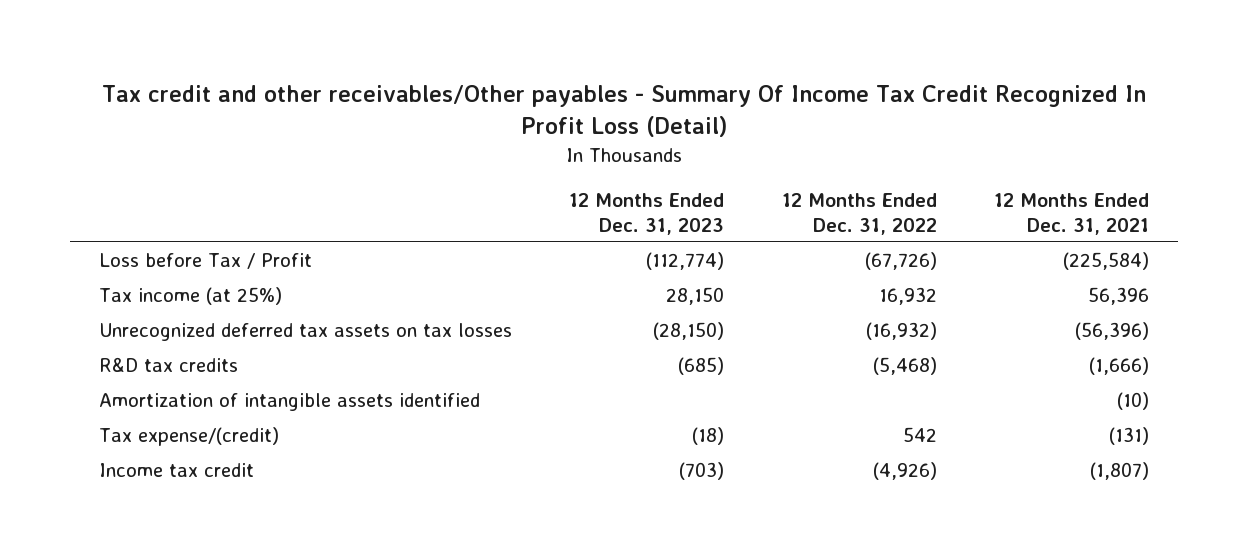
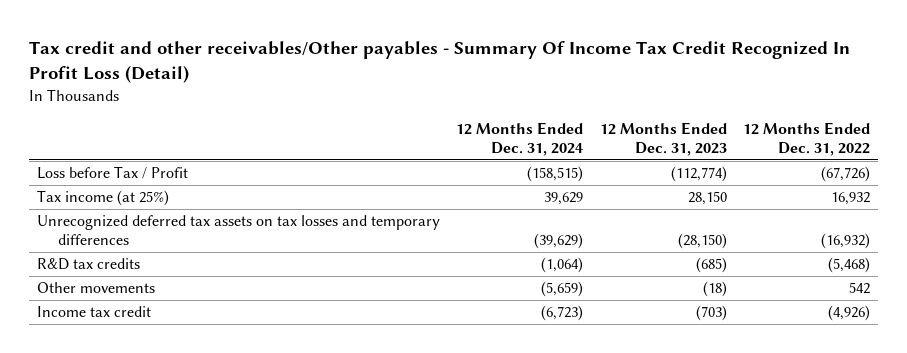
[993,192,1149,235] 12 Months Ended Dec. 31, 2021 -> none
none -> [456,122,584,157] 12 Months Ended Dec. 31, 2024
[98,323,512,342] Unrecognized deferred tax assets on tax losses -> [36,215,440,246] Unrecognized deferred tax assets on tax losses and temporary differences
[98,393,480,412] Amortization of intangible assets identified -> none
[98,427,279,447] Tax expense/(credit) -> [36,282,155,294] Other movements

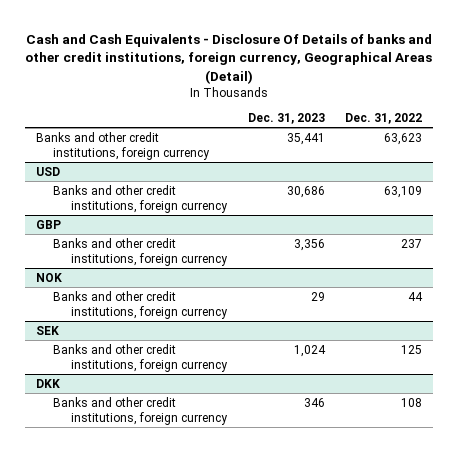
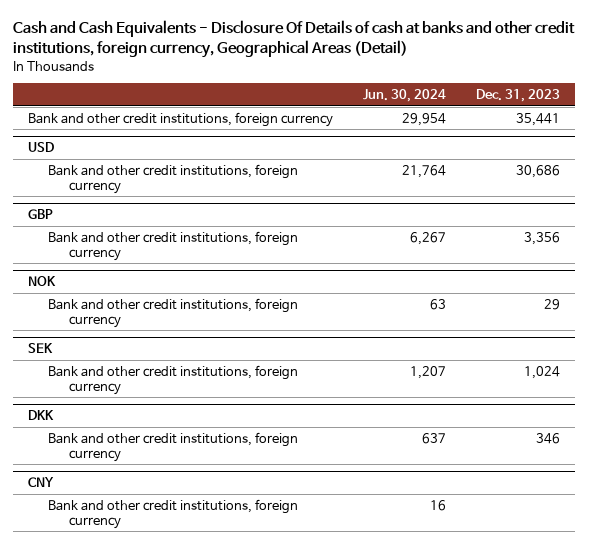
[24,33,432,84] Cash and Cash Equivalents - Disclosure Of Details of banks and other credit institutions, foreign currency, Geographical Areas (Detail) -> [13,20,576,59] Cash and Cash Equivalents - Disclosure Of Details of cash at banks and other credit institutions, foreign currency, Geographical Areas (Detail)
[345,112,423,124] Dec. 31, 2022 -> none
none -> [363,89,447,103] Jun. 30, 2024
[35,131,211,160] Banks and other credit institutions, foreign currency -> [28,111,334,127] Bank and other credit institutions, foreign currency
[53,184,229,213] Banks and other credit institutions, foreign currency -> [48,163,299,194] Bank and other credit institutions, foreign currency
[53,237,229,266] Banks and other credit institutions, foreign currency -> [48,230,299,261] Bank and other credit institutions, foreign currency
[53,290,229,319] Banks and other credit institutions, foreign currency -> [48,297,299,328] Bank and other credit institutions, foreign currency
[53,343,229,372] Banks and other credit institutions, foreign currency -> [48,364,299,395] Bank and other credit institutions, foreign currency
[53,396,229,425] Banks and other credit institutions, foreign currency -> [48,431,299,462] Bank and other credit institutions, foreign currency
none -> [28,477,55,488] CNY
none -> [48,498,299,529] Bank and other credit institutions, foreign currency

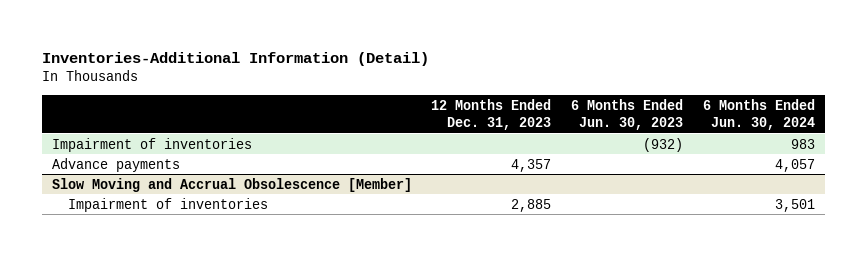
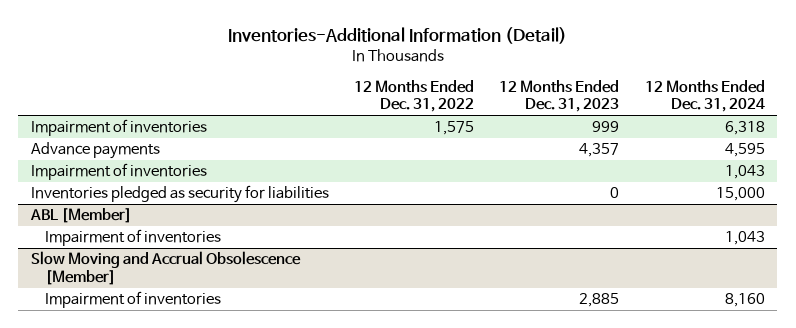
[571,98,684,130] 6 Months Ended Jun. 30, 2023 -> none
[702,98,815,130] 6 Months Ended Jun. 30, 2024 -> none
none -> [354,79,475,113] 12 Months Ended Dec. 31, 2022
none -> [644,79,765,113] 12 Months Ended Dec. 31, 2024
none -> [30,119,207,137] Impairment of inventories
[51,137,252,152] Impairment of inventories -> [30,163,207,181] Impairment of inventories
none -> [30,185,329,204] Inventories pledged as security for liabilities
none -> [29,208,132,224] ABL [Member]
none -> [44,229,221,247] Impairment of inventories

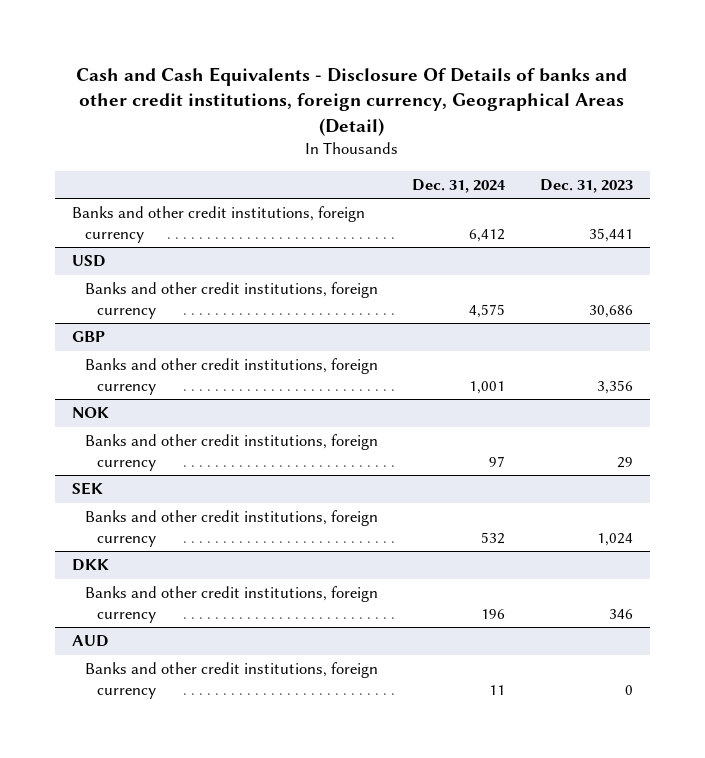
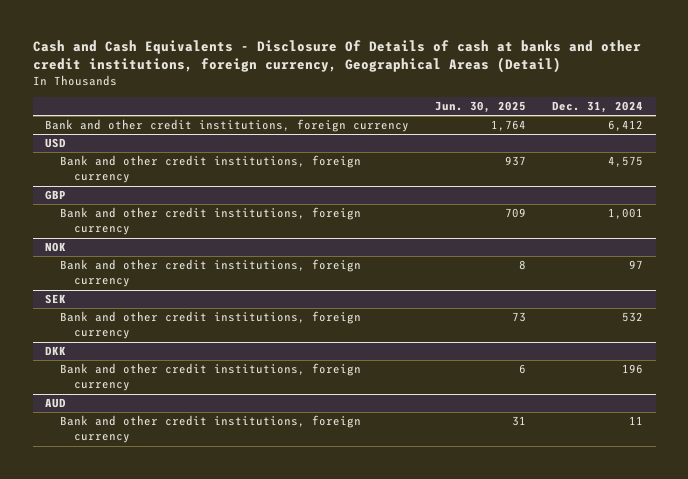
[76,66,628,136] Cash and Cash Equivalents - Disclosure Of Details of banks and other credit institutions, foreign currency, Geographical Areas (Detail) -> [32,39,641,74] Cash and Cash Equivalents - Disclosure Of Details of cash at banks and other credit institutions, foreign currency, Geographical Areas (Detail)
[539,178,633,193] Dec. 31, 2023 -> none
none -> [435,101,527,114] Jun. 30, 2025
[72,206,366,243] Banks and other credit institutions, foreign currency -> [45,119,410,133] Bank and other credit institutions, foreign currency
[84,282,378,319] Banks and other credit institutions, foreign currency -> [59,155,361,184] Bank and other credit institutions, foreign currency
[84,358,378,395] Banks and other credit institutions, foreign currency -> [59,207,361,236] Bank and other credit institutions, foreign currency
[84,434,378,471] Banks and other credit institutions, foreign currency -> [59,259,361,288] Bank and other credit institutions, foreign currency
[84,510,378,547] Banks and other credit institutions, foreign currency -> [59,311,361,340] Bank and other credit institutions, foreign currency
[84,586,378,623] Banks and other credit institutions, foreign currency -> [59,363,361,392] Bank and other credit institutions, foreign currency
[84,662,378,699] Banks and other credit institutions, foreign currency -> [59,415,361,444] Bank and other credit institutions, foreign currency

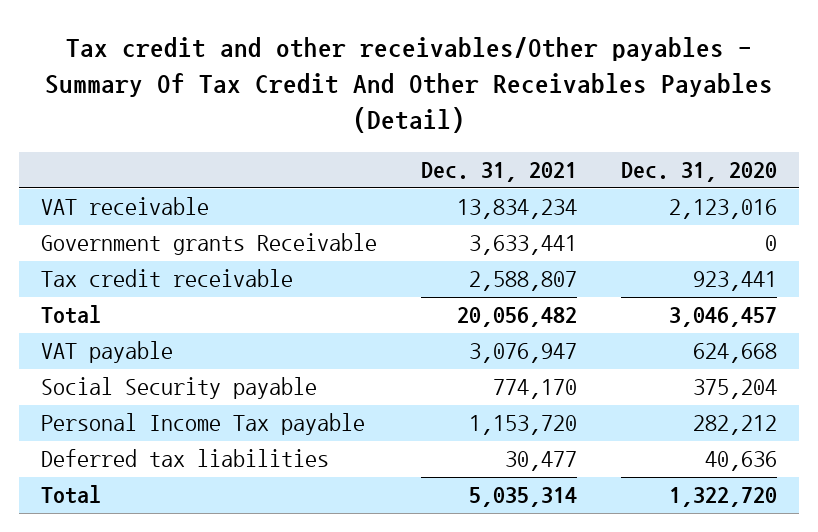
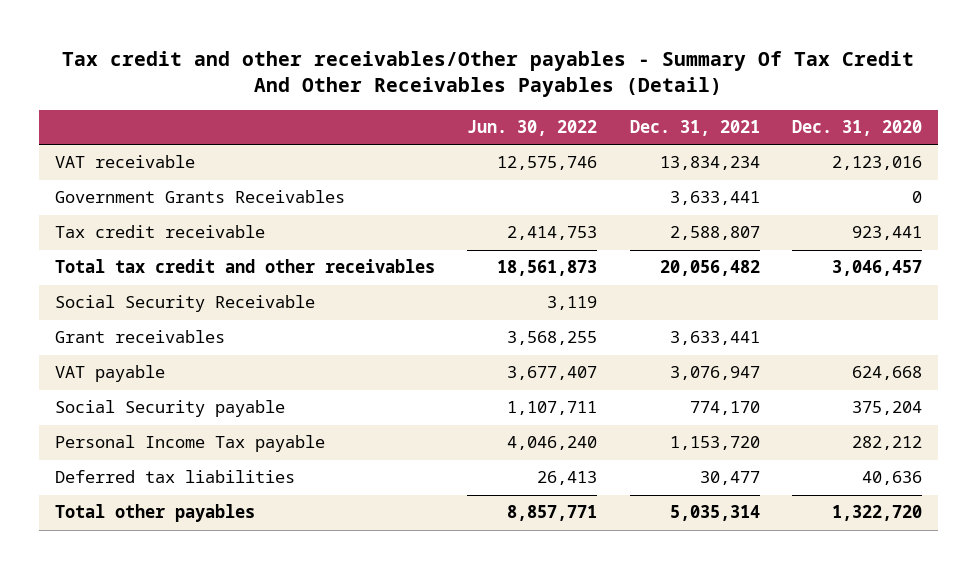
none -> [467,120,598,137] Jun. 30, 2022
[41,233,378,256] Government grants Receivable -> [55,190,346,204] Government Grants Receivables
[41,305,102,325] Total -> [55,259,436,274] Total tax credit and other receivables
none -> [55,295,316,313] Social Security Receivable
none -> [55,330,226,344] Grant receivables
[41,485,102,505] Total -> [55,504,256,523] Total other payables

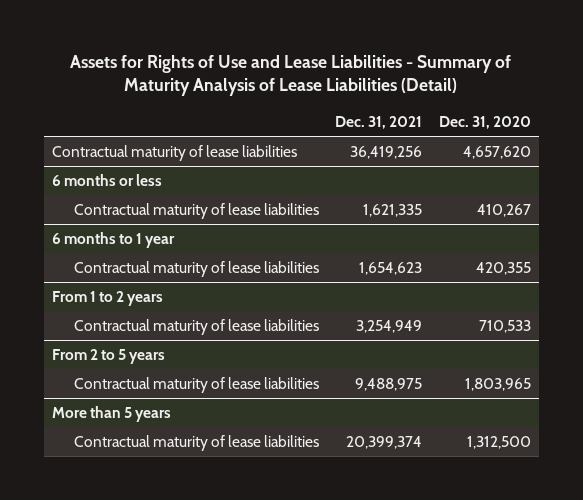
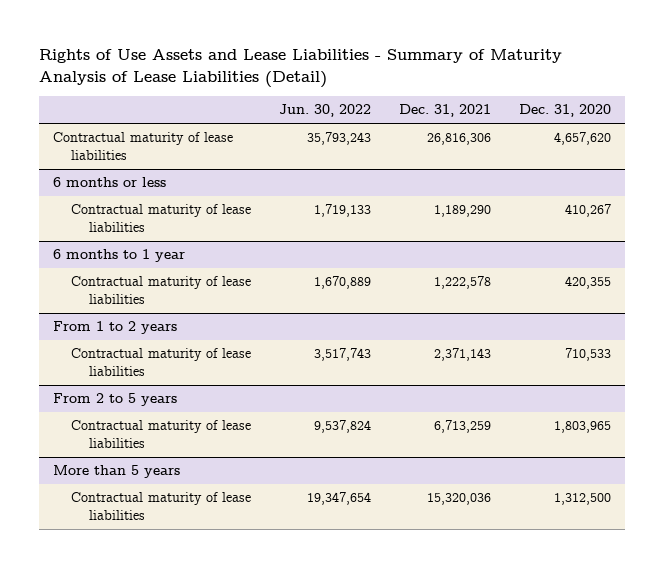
[70,54,512,97] Assets for Rights of Use and Lease Liabilities - Summary of Maturity Analysis of Lease Liabilities (Detail) -> [38,49,562,89] Rights of Use Assets and Lease Liabilities - Summary of Maturity Analysis of Lease Liabilities (Detail)
none -> [278,104,371,118] Jun. 30, 2022
[350,146,423,160] 36,419,256 -> [426,133,491,146] 26,816,306
[363,204,423,218] 1,621,335 -> [433,205,491,218] 1,189,290
[359,262,423,276] 1,654,623 -> [433,276,491,290] 1,222,578
[356,320,423,334] 3,254,949 -> [433,348,491,362] 2,371,143
[355,378,423,392] 9,488,975 -> [433,420,491,434] 6,713,259
[346,436,423,450] 20,399,374 -> [426,493,491,506] 15,320,036

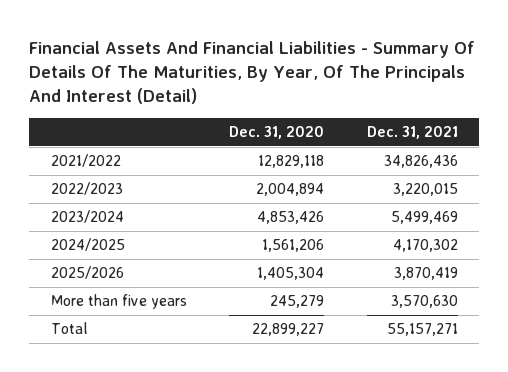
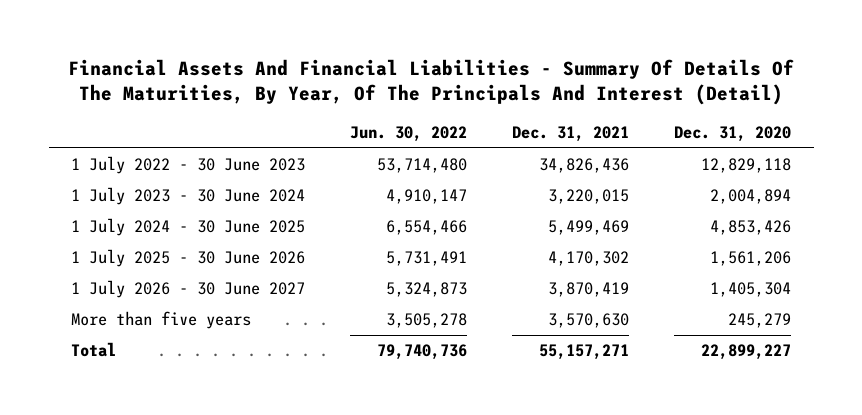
none -> [350,126,468,143] Jun. 30, 2022
[50,154,121,168] 2021/2022 -> [71,156,306,175] 1 July 2022 - 30 June 2023
[50,182,123,196] 2022/2023 -> [71,187,306,206] 1 July 2023 - 30 June 2024
[50,210,124,224] 2023/2024 -> [71,218,306,237] 1 July 2024 - 30 June 2025
[50,238,125,252] 2024/2025 -> [71,249,306,268] 1 July 2025 - 30 June 2026
[50,266,124,280] 2025/2026 -> [71,280,306,299] 1 July 2026 - 30 June 2027

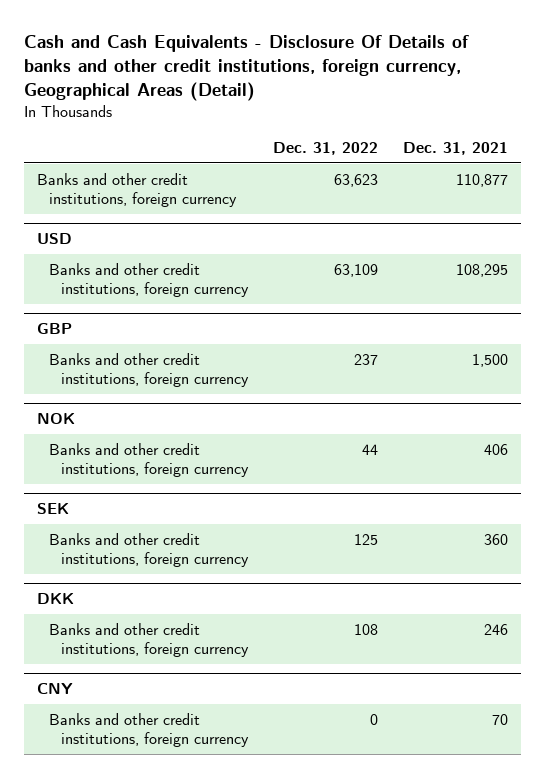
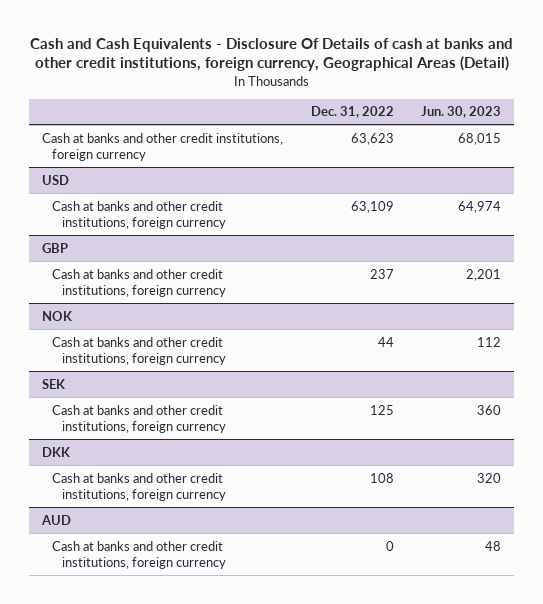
[24,35,470,102] Cash and Cash Equivalents - Disclosure Of Details of banks and other credit institutions, foreign currency, Geographical Areas (Detail) -> [29,37,513,72] Cash and Cash Equivalents - Disclosure Of Details of cash at banks and other credit institutions, foreign currency, Geographical Areas (Detail)
[403,142,509,156] Dec. 31, 2021 -> none
none -> [420,106,501,119] Jun. 30, 2023
[36,172,237,208] Banks and other credit institutions, foreign currency -> [42,132,284,161] Cash at banks and other credit institutions, foreign currency
[48,262,249,298] Banks and other credit institutions, foreign currency -> [52,200,226,229] Cash at banks and other credit institutions, foreign currency
[48,352,249,388] Banks and other credit institutions, foreign currency -> [52,268,226,297] Cash at banks and other credit institutions, foreign currency
[48,442,249,478] Banks and other credit institutions, foreign currency -> [52,336,226,365] Cash at banks and other credit institutions, foreign currency
[48,532,249,568] Banks and other credit institutions, foreign currency -> [52,404,226,433] Cash at banks and other credit institutions, foreign currency
[36,683,73,695] CNY -> none
[48,622,249,658] Banks and other credit institutions, foreign currency -> [52,472,226,501] Cash at banks and other credit institutions, foreign currency
none -> [41,514,72,525] AUD
[48,712,249,748] Banks and other credit institutions, foreign currency -> [52,540,226,569] Cash at banks and other credit institutions, foreign currency

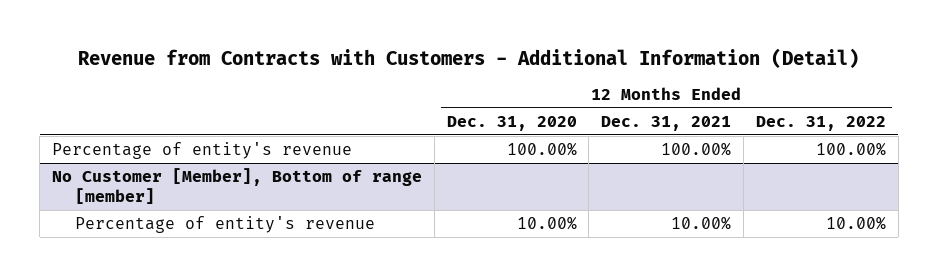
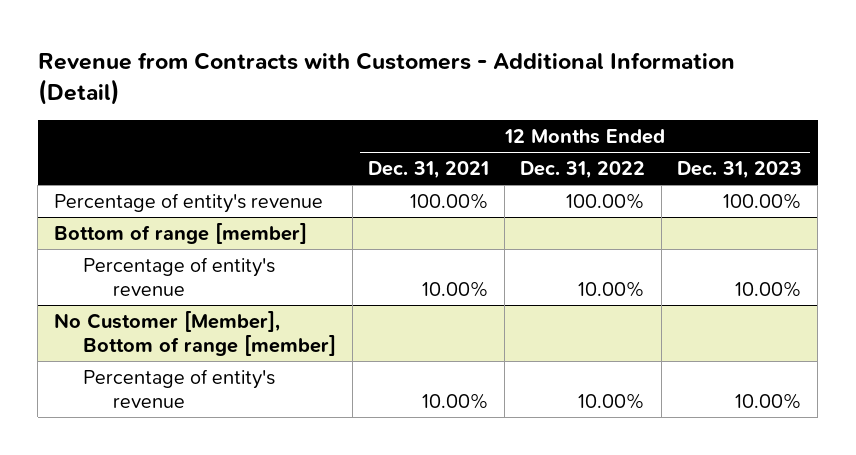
[446,115,577,131] Dec. 31, 2020 -> none
none -> [676,160,802,179] Dec. 31, 2023
none -> [53,222,307,244] Bottom of range [member]
none -> [83,256,276,297] Percentage of entity's revenue

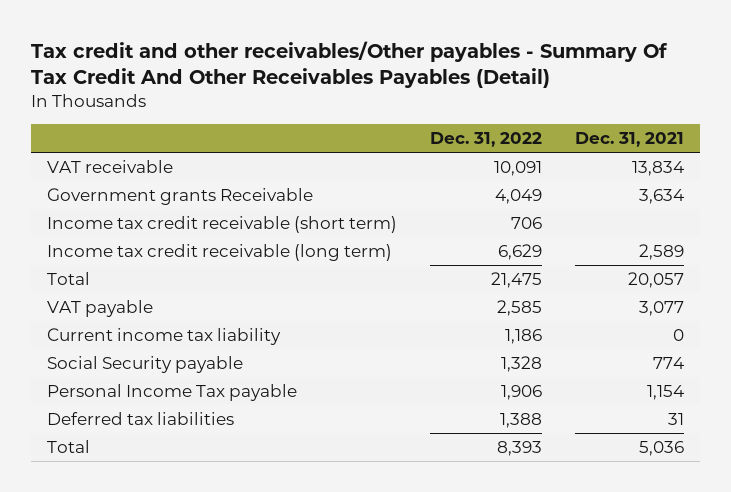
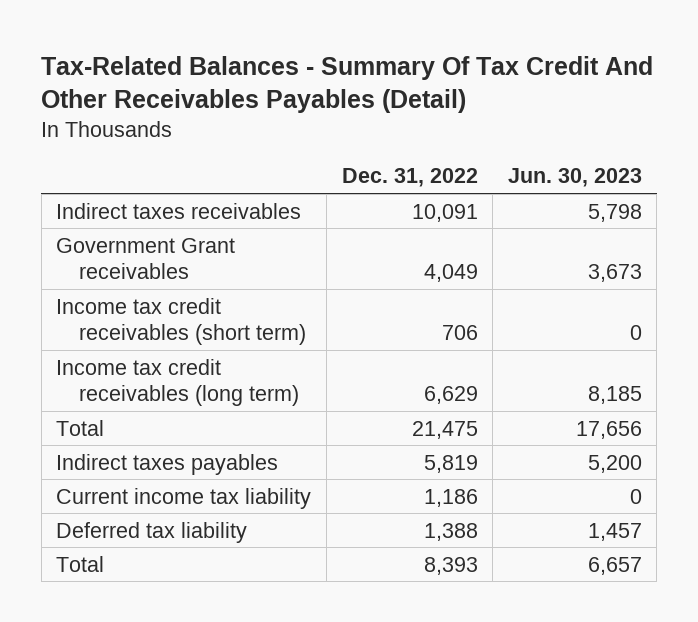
[31,40,669,88] Tax credit and other receivables/Other payables - Summary Of Tax Credit And Other Receivables Payables (Detail) -> [41,55,654,114] Tax-Related Balances - Summary Of Tax Credit And Other Receivables Payables (Detail)
[574,131,684,147] Dec. 31, 2021 -> none
none -> [507,168,642,188] Jun. 30, 2023
[47,160,174,174] VAT receivable -> [56,202,302,219] Indirect taxes receivables
[47,188,314,206] Government grants Receivable -> [56,237,236,279] Government Grant receivables
[47,216,398,234] Income tax credit receivable (short term) -> [56,297,306,345] Income tax credit receivables (short term)
[47,244,393,262] Income tax credit receivable (long term) -> [56,358,299,406] Income tax credit receivables (long term)
[47,300,154,318] VAT payable -> none
none -> [56,453,279,475] Indirect taxes payables
[47,356,244,374] Social Security payable -> none
[47,384,298,402] Personal Income Tax payable -> none
[47,412,235,426] Deferred tax liabilities -> [56,521,248,543] Deferred tax liability

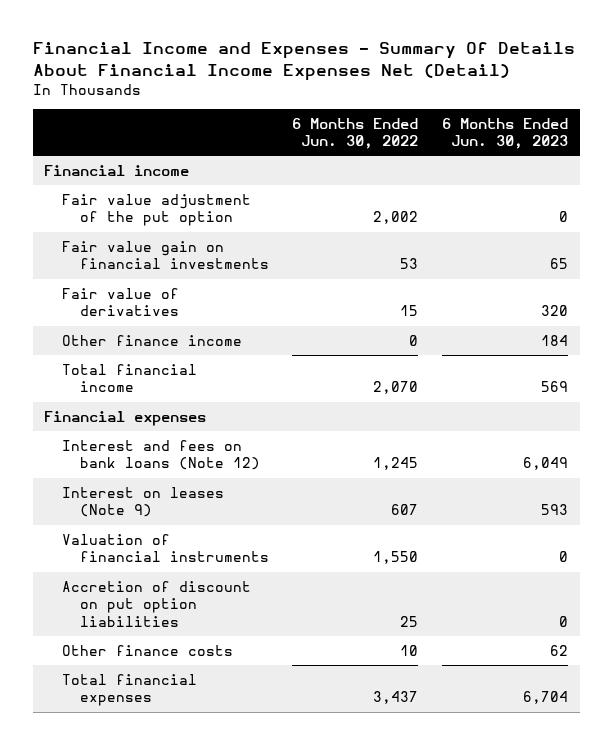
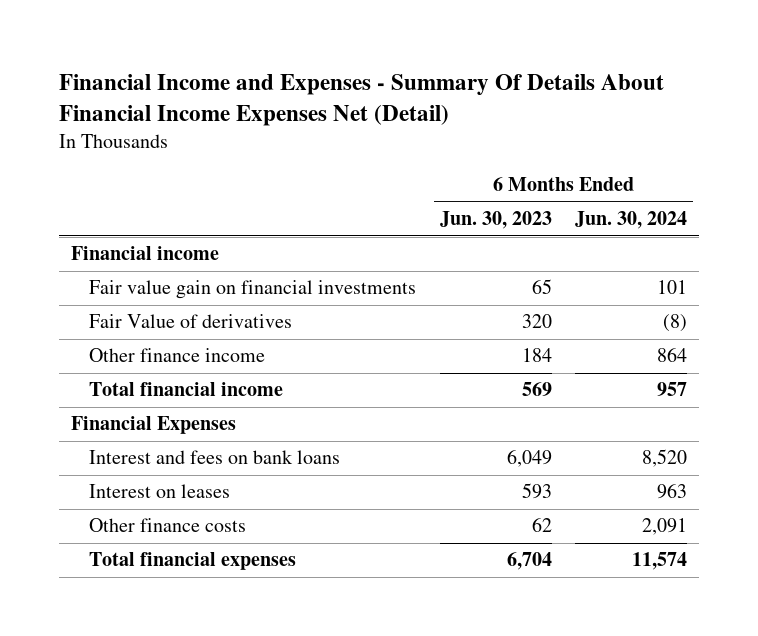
[292,117,419,150] 6 Months Ended Jun. 30, 2022 -> none
none -> [575,211,688,230] Jun. 30, 2024
[61,193,251,227] Fair value adjustment of the put option -> none
[61,287,179,317] Fair value of derivatives -> [88,314,292,329] Fair Value of derivatives
[61,533,269,563] Valuation of financial instruments -> none
[61,580,251,628] Accretion of discount on put option liabilities -> none
[44,410,207,426] Financial expenses -> [71,416,237,435] Financial Expenses
[61,439,260,471] Interest and fees on bank loans (Note 12) -> [88,450,340,465] Interest and fees on bank loans
[61,486,224,518] Interest on leases (Note 9) -> [88,484,230,499] Interest on leases

